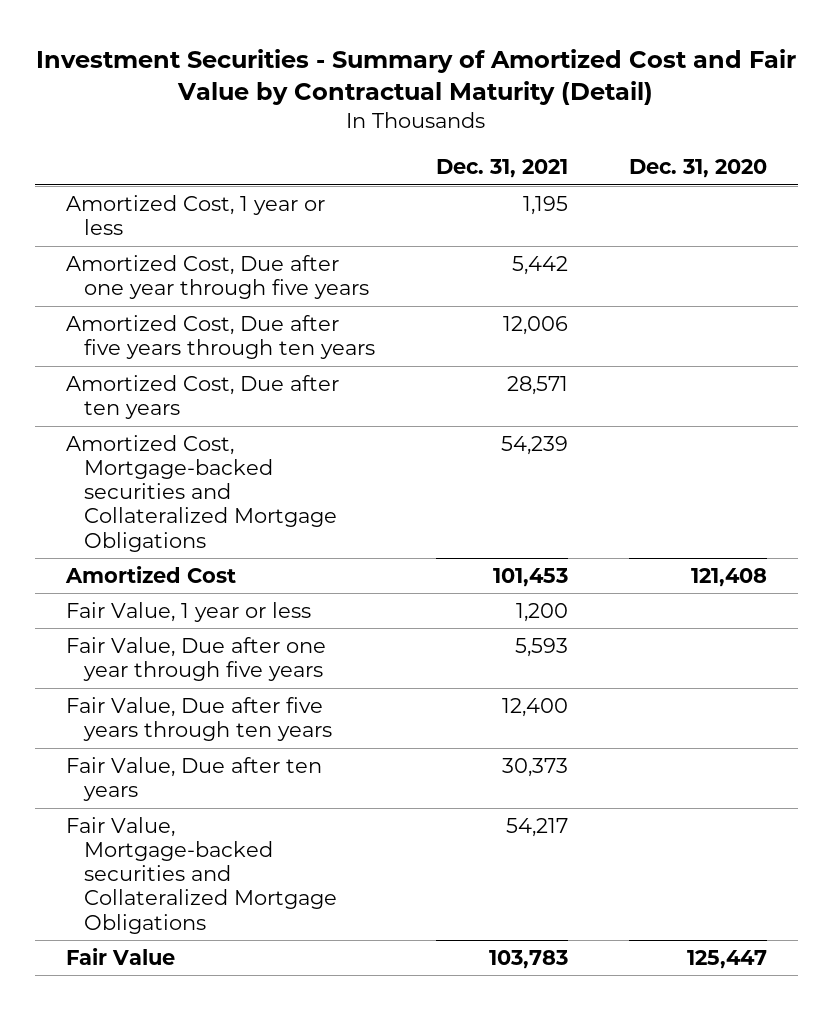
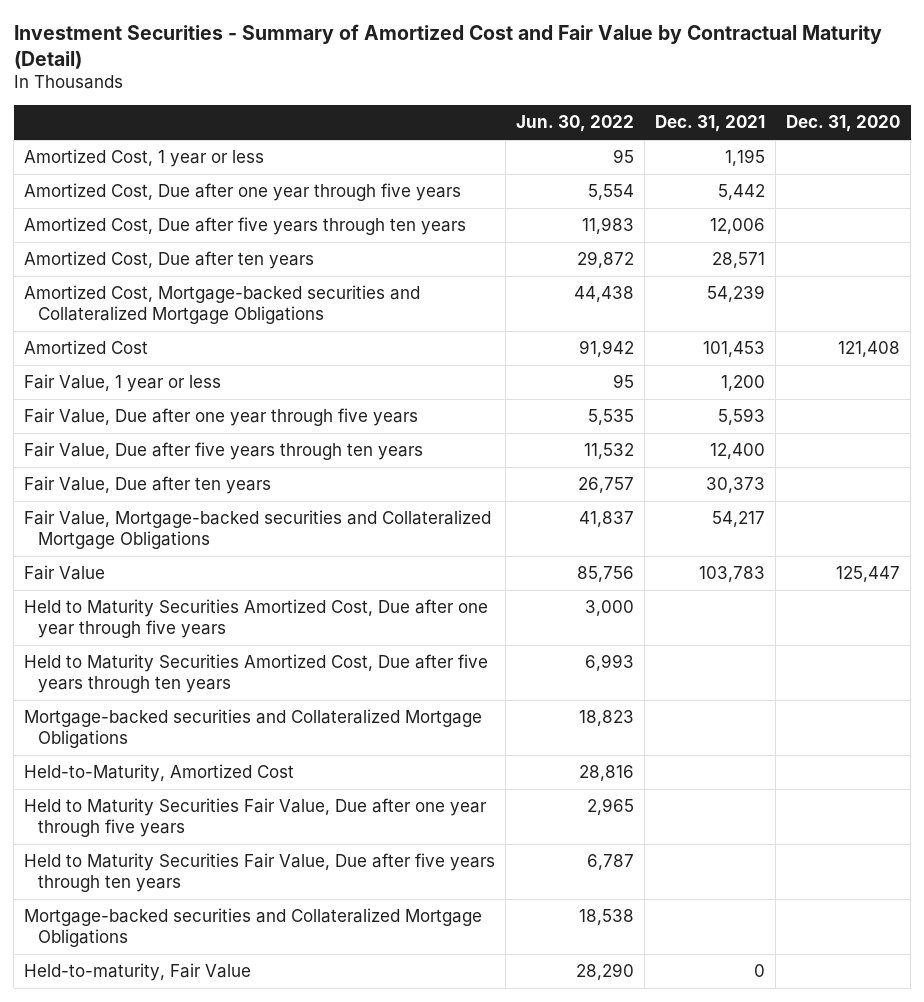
none -> [516,115,635,133] Jun. 30, 2022
none -> [24,599,489,638] Held to Maturity Securities Amortized Cost, Due after one year through five years
none -> [24,654,489,693] Held to Maturity Securities Amortized Cost, Due after five years through ten years
none -> [24,709,483,748] Mortgage-backed securities and Collateralized Mortgage Obligations
none -> [24,764,295,783] Held-to-Maturity, Amortized Cost
none -> [24,798,488,837] Held to Maturity Securities Fair Value, Due after one year through five years
none -> [24,853,496,892] Held to Maturity Securities Fair Value, Due after five years through ten years
none -> [24,908,483,947] Mortgage-backed securities and Collateralized Mortgage Obligations
none -> [24,963,252,982] Held-to-maturity, Fair Value

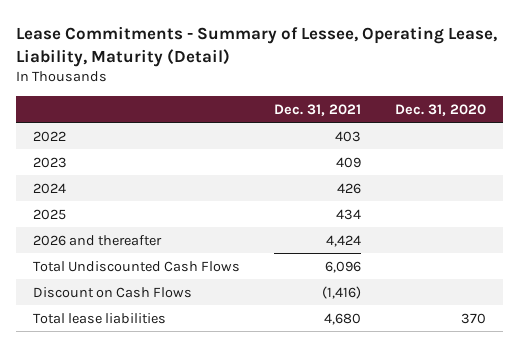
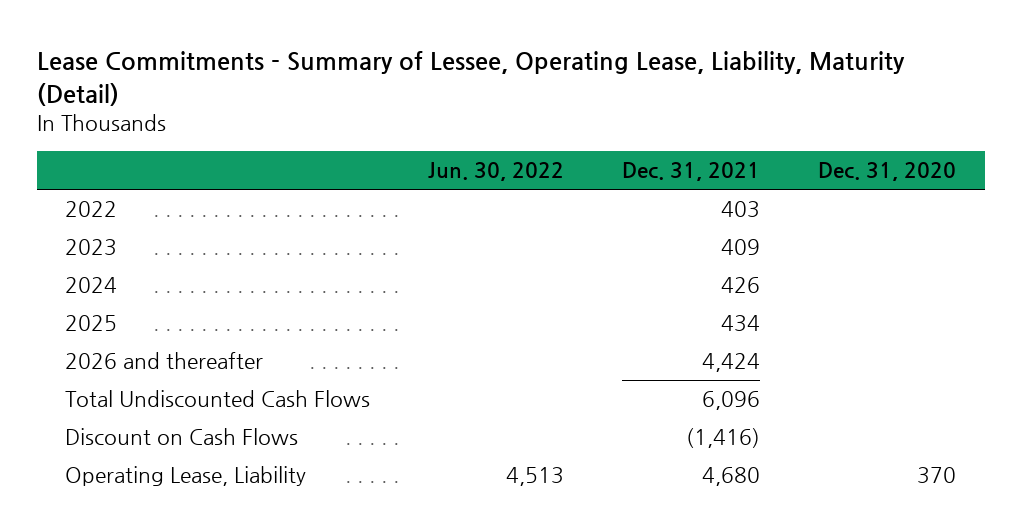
none -> [428,162,565,182] Jun. 30, 2022
[33,312,167,324] Total lease liabilities -> [65,466,307,487] Operating Lease, Liability

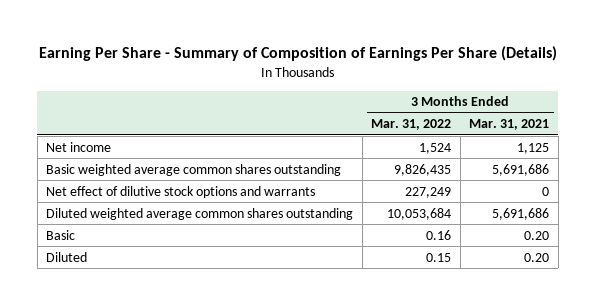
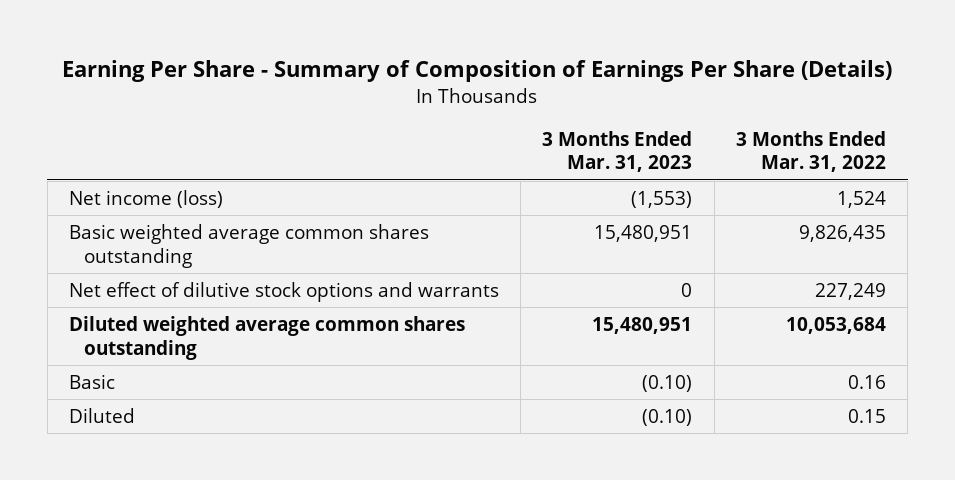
[469,119,550,131] Mar. 31, 2021 -> none
none -> [542,130,693,173] 3 Months Ended Mar. 31, 2023
[46,141,112,152] Net income -> [68,189,223,208] Net income (loss)

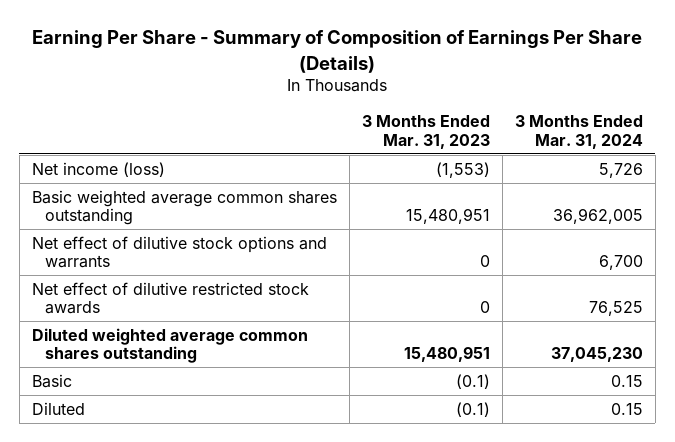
[736,130,887,173] 3 Months Ended Mar. 31, 2022 -> none
none -> [514,115,643,149] 3 Months Ended Mar. 31, 2024
none -> [31,281,309,315] Net effect of dilutive restricted stock awards
[642,374,693,392] (0.10) -> [455,373,490,389] (0.1)
[642,408,693,426] (0.10) -> [455,401,490,417] (0.1)

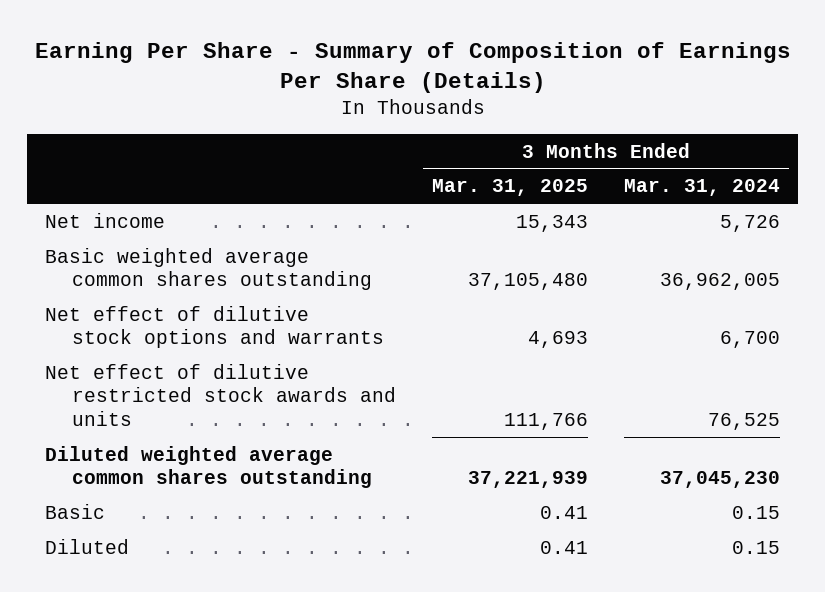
[361,115,490,149] 3 Months Ended Mar. 31, 2023 -> none
none -> [431,179,588,197] Mar. 31, 2025
[31,161,165,177] Net income (loss) -> [45,212,166,228] Net income
[31,281,309,315] Net effect of dilutive restricted stock awards -> [45,363,396,427] Net effect of dilutive restricted stock awards and units

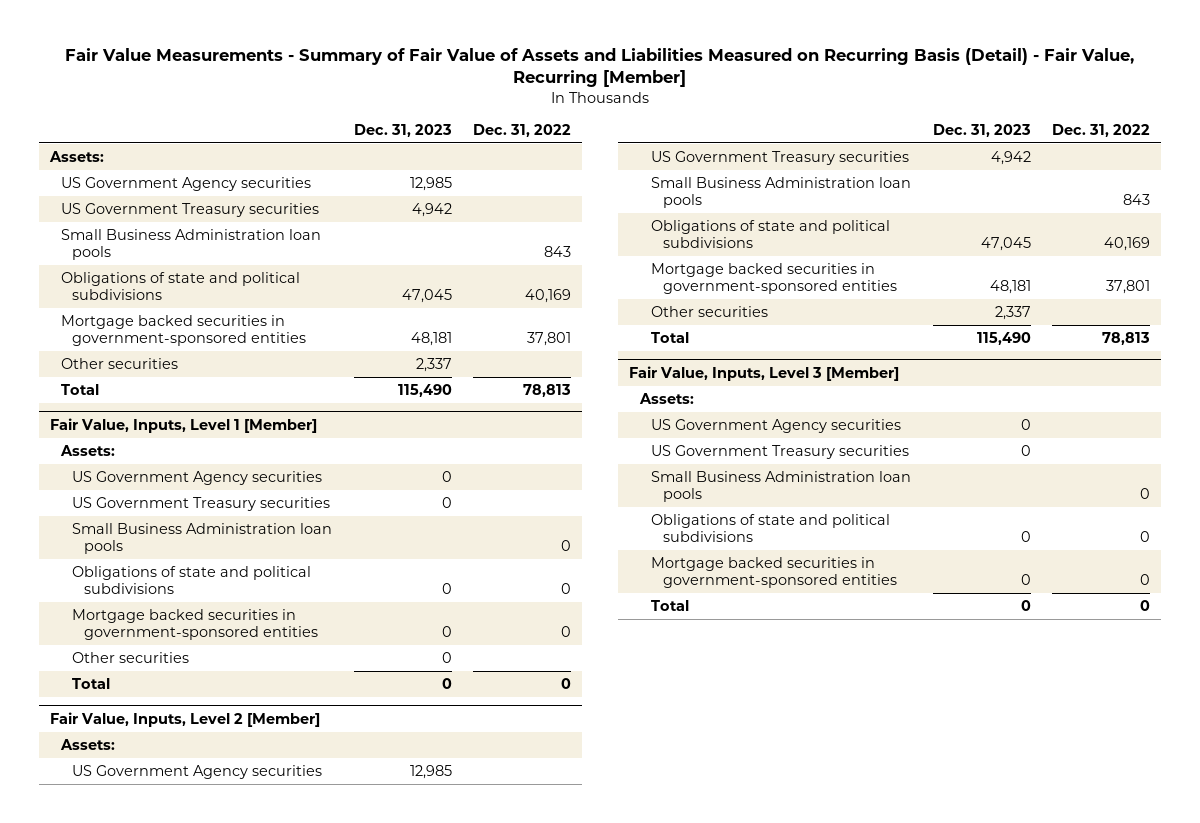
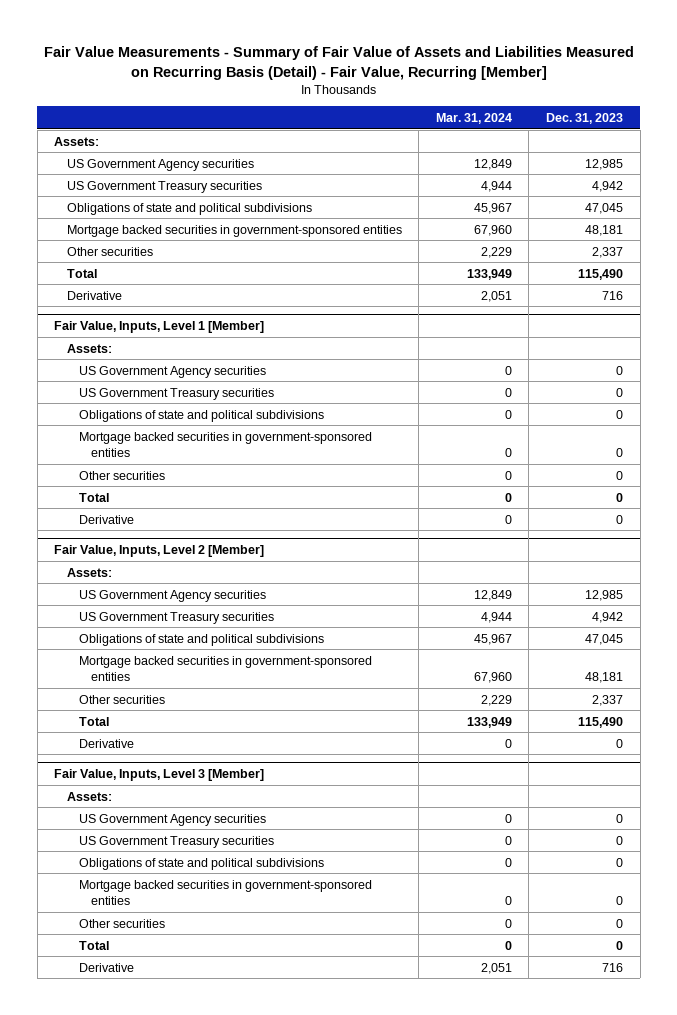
[473,124,572,138] Dec. 31, 2022 -> none
none -> [435,112,512,124] Mar. 31, 2024
[61,228,322,261] Small Business Administration loan pools -> none
none -> [66,290,122,300] Derivative
[72,522,333,555] Small Business Administration loan pools -> none
none -> [79,514,135,524] Derivative
[651,176,912,209] Small Business Administration loan pools -> none
none -> [79,738,135,748] Derivative
[651,470,912,503] Small Business Administration loan pools -> none
none -> [79,918,166,928] Other securities
none -> [79,962,135,972] Derivative

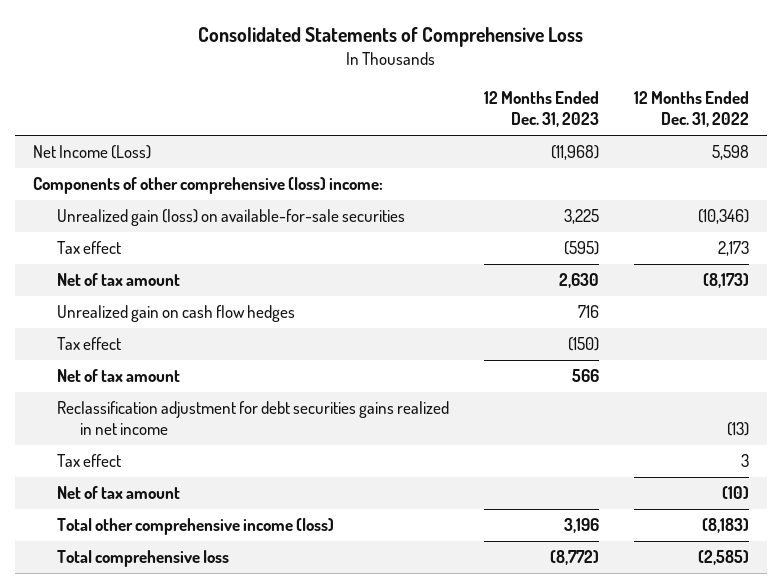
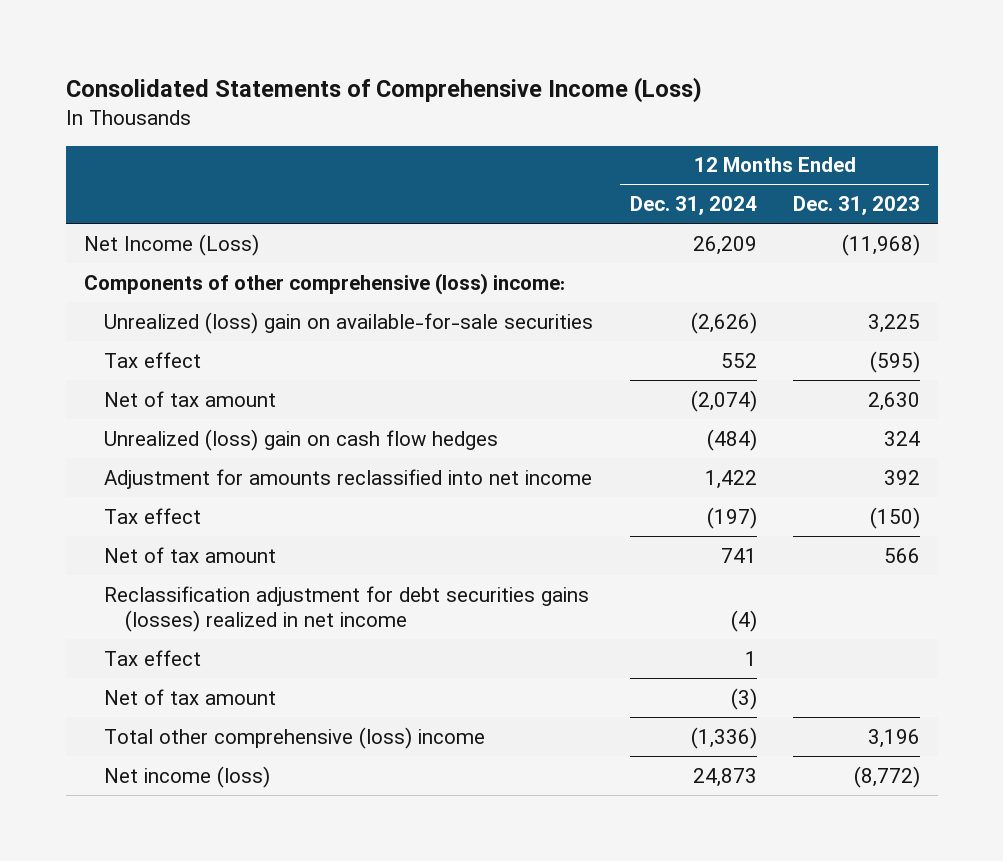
[198,26,584,47] Consolidated Statements of Comprehensive Loss -> [65,77,702,104] Consolidated Statements of Comprehensive Income (Loss)
[633,91,749,128] 12 Months Ended Dec. 31, 2022 -> none
none -> [629,196,757,216] Dec. 31, 2024
[56,209,405,227] Unrealized gain (loss) on available-for-sale securities -> [104,311,594,334] Unrealized (loss) gain on available-for-sale securities
[56,305,295,323] Unrealized gain on cash flow hedges -> [104,428,499,451] Unrealized (loss) gain on cash flow hedges
[577,305,599,319] 716 -> [883,430,920,446] 324
none -> [104,468,593,489] Adjustment for amounts reclassified into net income
[56,401,449,436] Reclassification adjustment for debt securities gains realized in net income -> [104,585,590,632] Reclassification adjustment for debt securities gains (losses) realized in net income
[56,518,334,536] Total other comprehensive income (loss) -> [104,726,486,749] Total other comprehensive (loss) income
[56,550,229,568] Total comprehensive loss -> [104,765,271,788] Net income (loss)

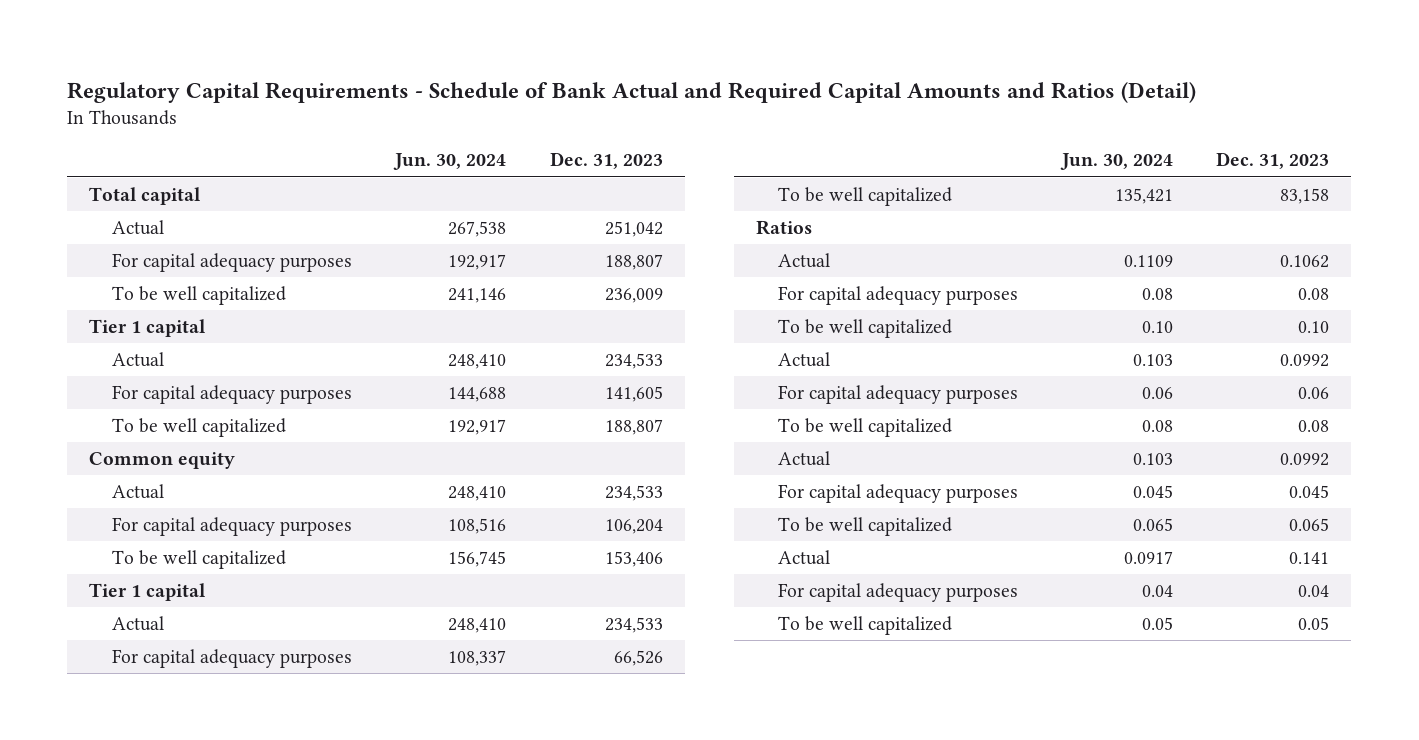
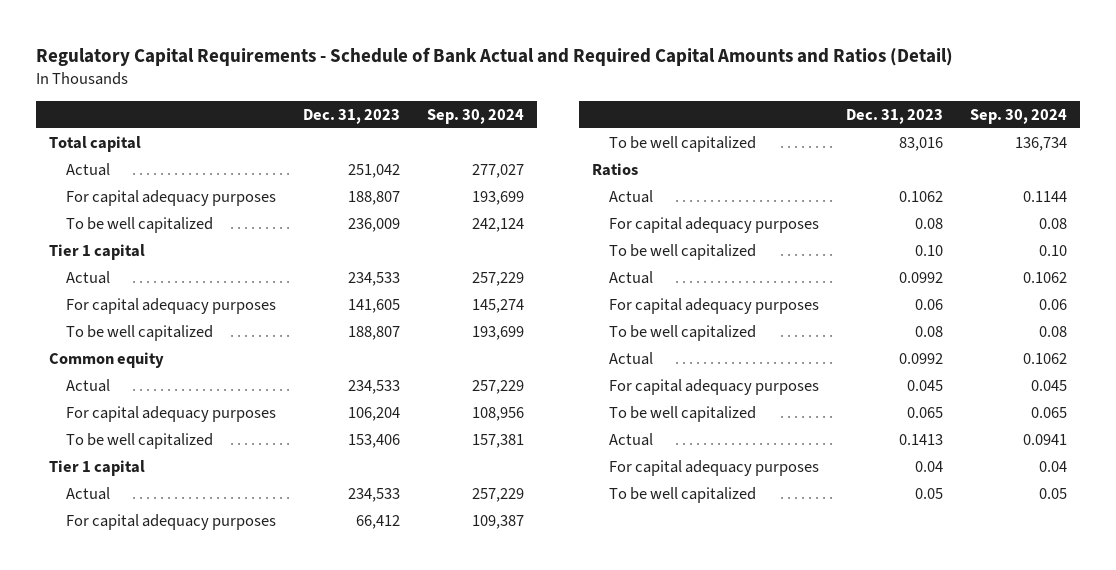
[393,153,507,171] Jun. 30, 2024 -> none
none -> [426,108,524,124] Sep. 30, 2024
[614,649,664,666] 66,526 -> [356,515,401,530] 66,412
[1280,187,1330,204] 83,158 -> [898,137,943,152] 83,016
[1289,551,1330,564] 0.141 -> [898,434,943,446] 0.1413

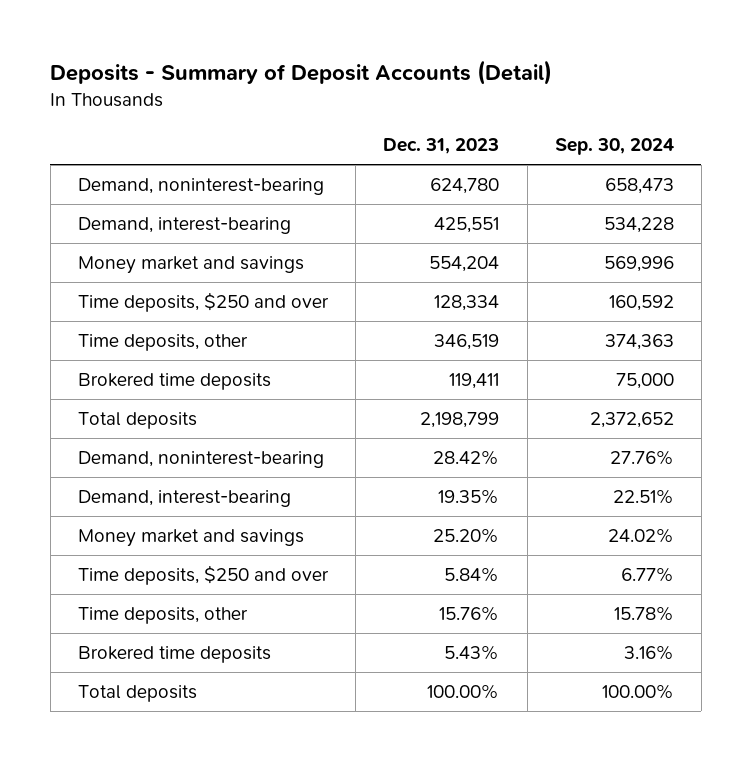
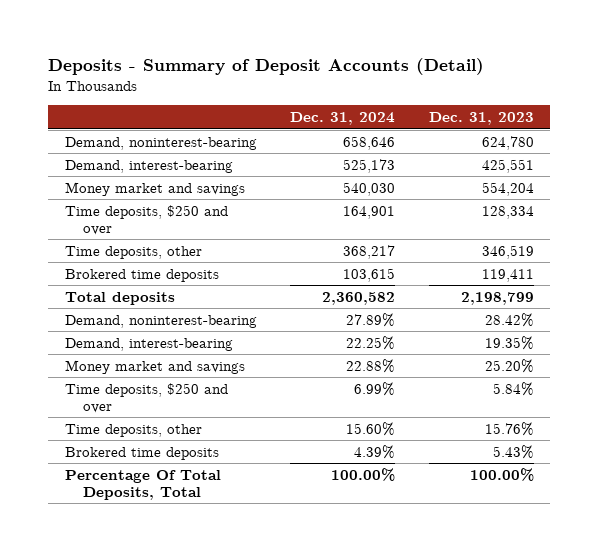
[554,138,674,156] Sep. 30, 2024 -> none
none -> [290,111,396,125] Dec. 31, 2024
[78,685,198,703] Total deposits -> [64,469,221,500] Percentage Of Total Deposits, Total

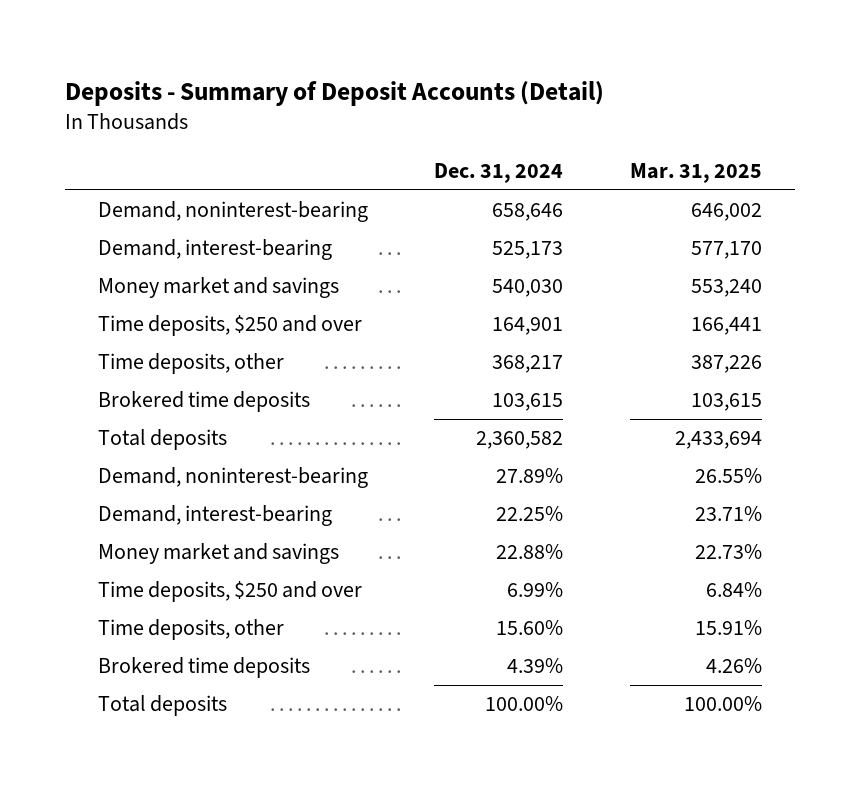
[428,111,534,125] Dec. 31, 2023 -> none
none -> [629,162,762,183] Mar. 31, 2025
[64,469,221,500] Percentage Of Total Deposits, Total -> [98,695,228,717] Total deposits

